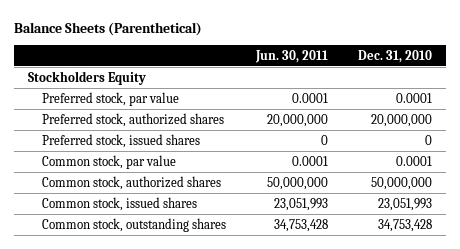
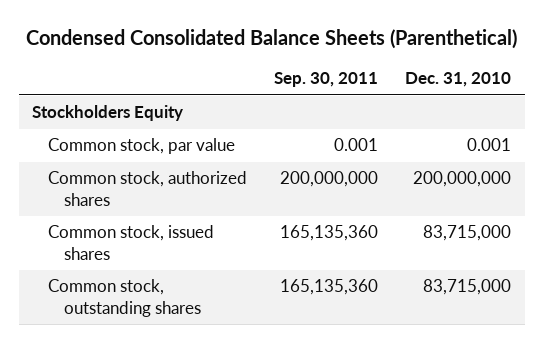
[13,21,202,36] Balance Sheets (Parenthetical) -> [25,29,517,50] Condensed Consolidated Balance Sheets (Parenthetical)
[254,49,328,63] Jun. 30, 2011 -> none
none -> [274,72,379,88] Sep. 30, 2011
[42,91,180,106] Preferred stock, par value -> none
[42,112,225,127] Preferred stock, authorized shares -> none
[42,133,201,148] Preferred stock, issued shares -> none
[395,155,432,166] 0.0001 -> [467,138,512,152] 0.001
[370,176,432,190] 50,000,000 -> [413,171,512,188] 200,000,000
[377,197,432,211] 23,051,993 -> [423,225,512,242] 83,715,000
[377,218,432,232] 34,753,428 -> [423,279,512,296] 83,715,000

